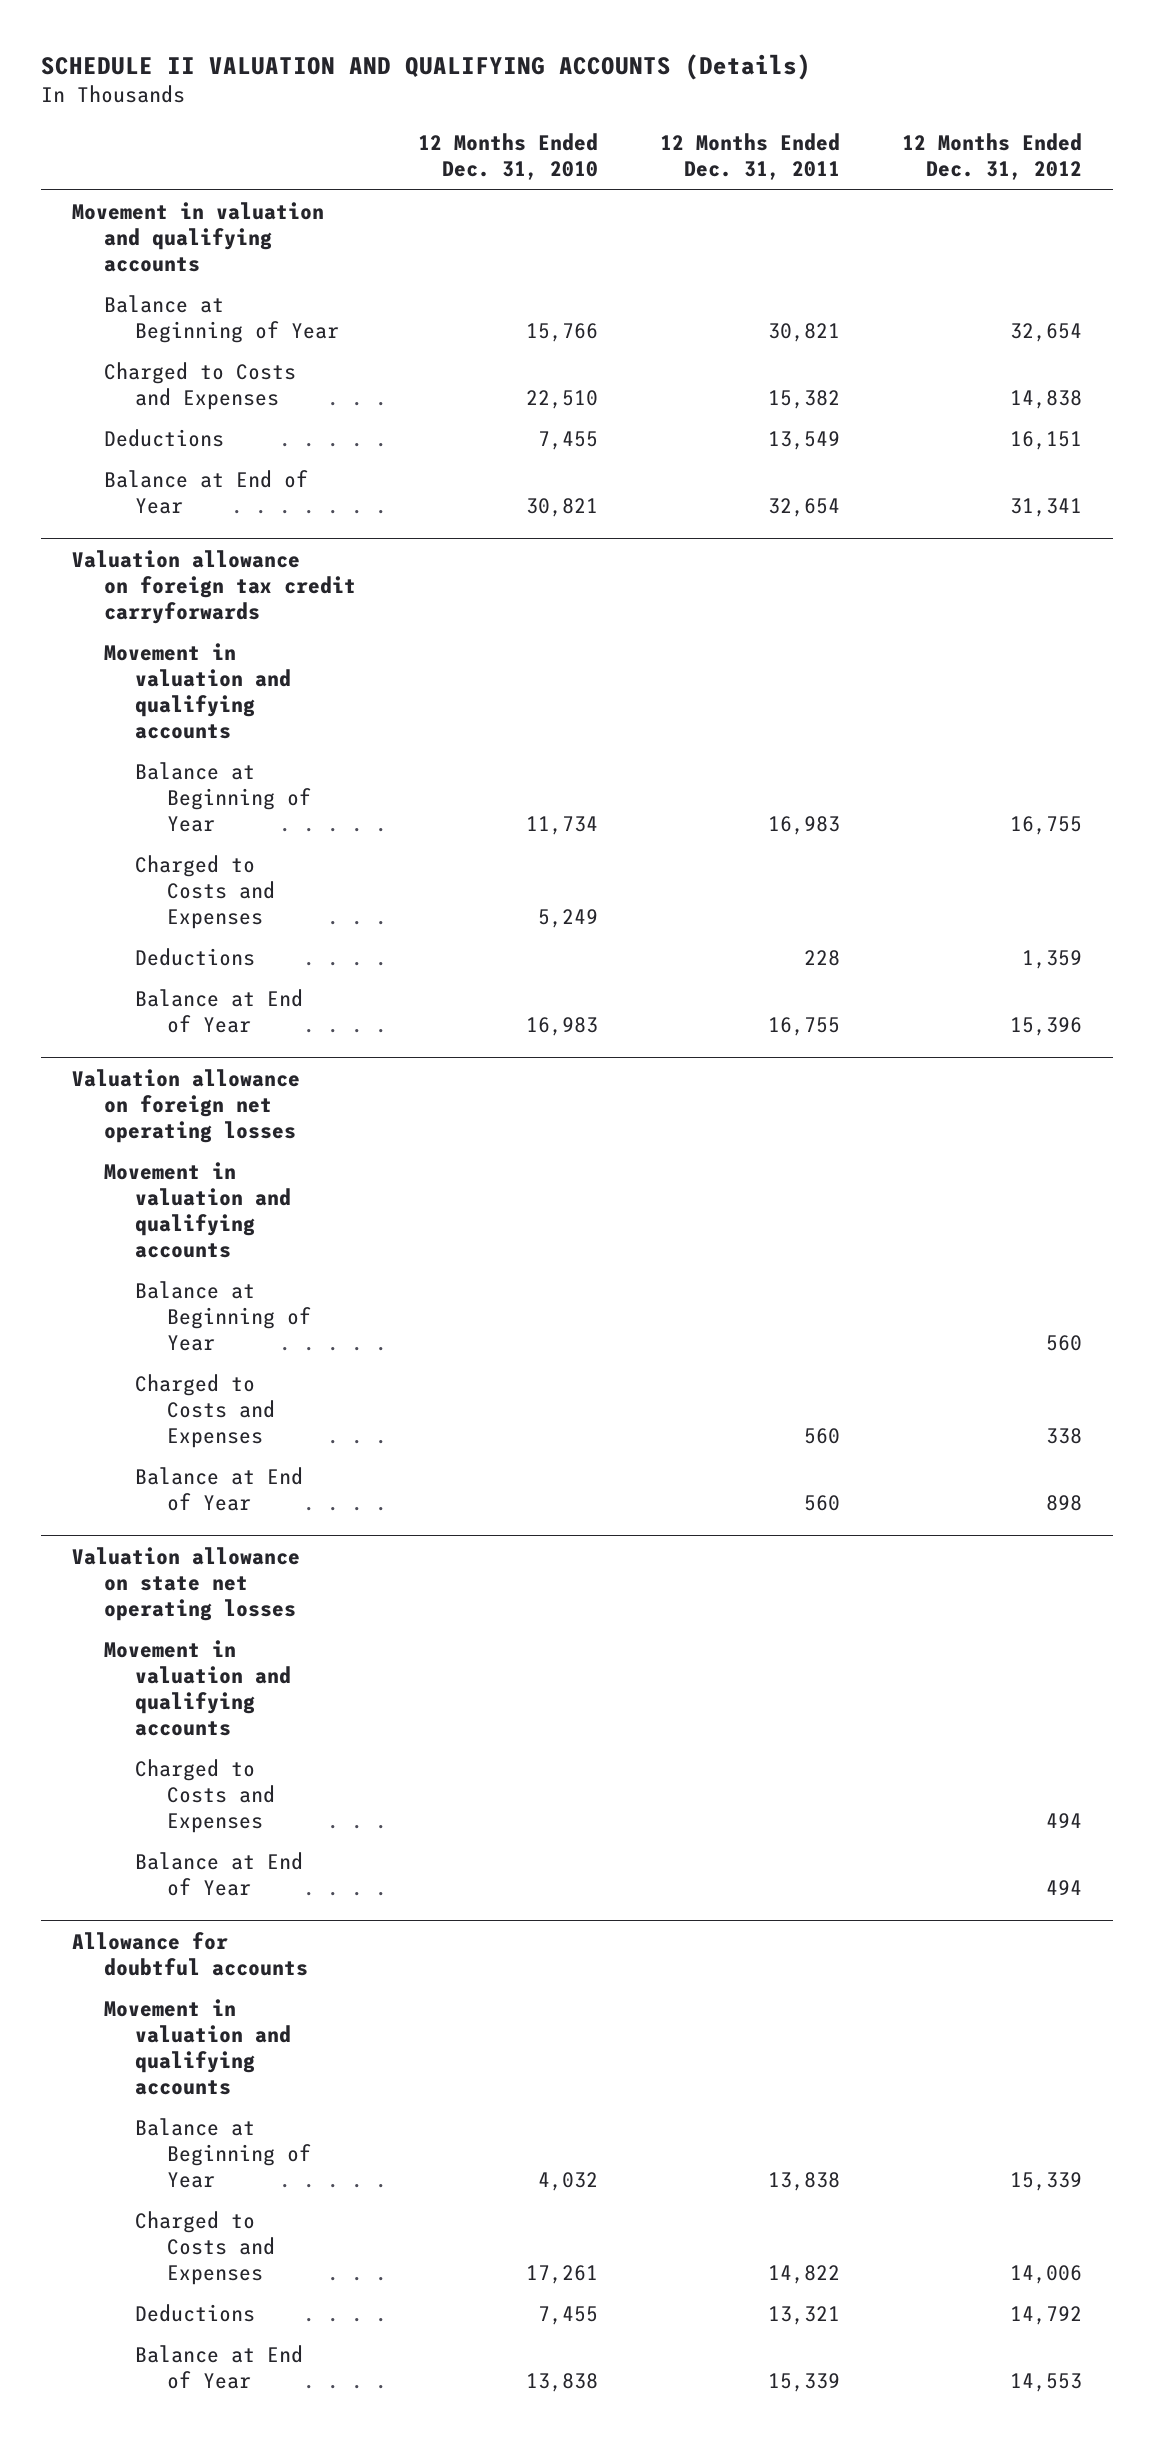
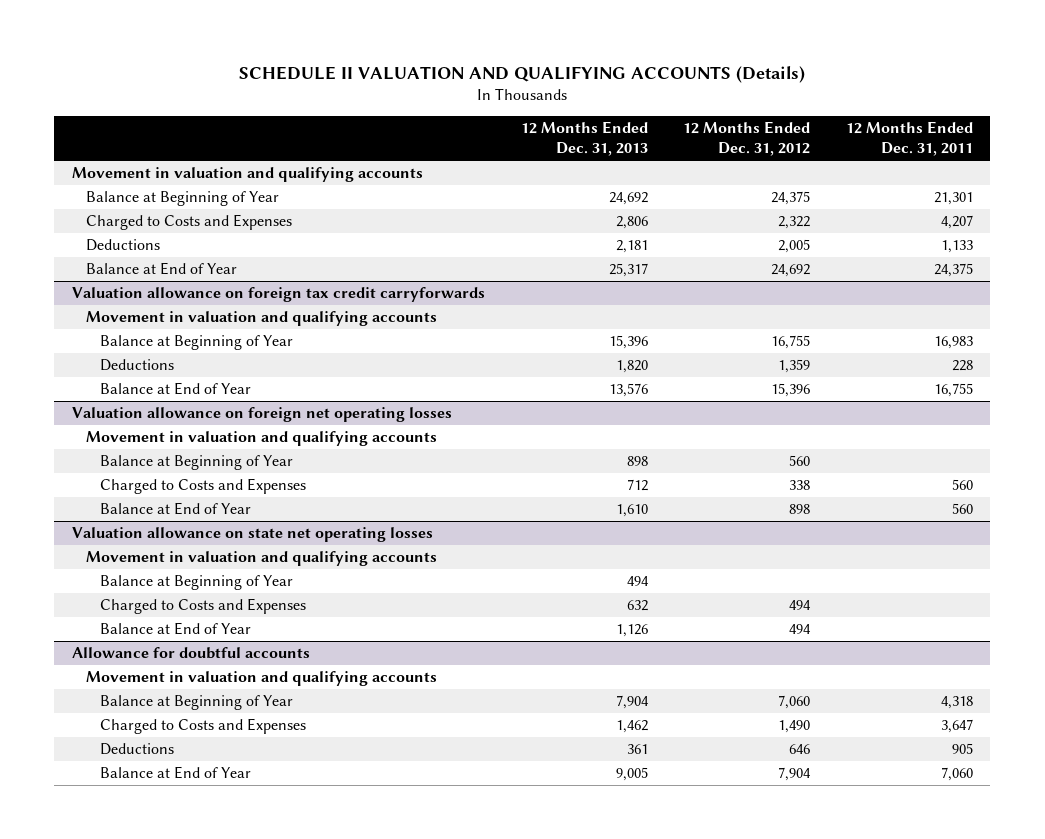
[417,133,598,181] 12 Months Ended Dec. 31, 2010 -> none
none -> [520,121,648,157] 12 Months Ended Dec. 31, 2013
[768,322,841,342] 30,821 -> [933,192,973,206] 21,301
[1010,322,1083,342] 32,654 -> [771,191,811,206] 24,375
[768,389,841,409] 15,382 -> [940,215,973,230] 4,207
[1010,389,1083,409] 14,838 -> [778,216,811,230] 2,322
[768,430,841,450] 13,549 -> [940,240,973,254] 1,133
[1010,430,1083,450] 16,151 -> [778,239,811,254] 2,005
[768,497,841,517] 32,654 -> [933,263,973,278] 24,375
[1010,497,1083,517] 31,341 -> [771,264,811,278] 24,692
[135,854,275,929] Charged to Costs and Expenses -> none
none -> [99,575,293,591] Balance at Beginning of Year
[768,2171,841,2191] 13,838 -> [940,696,973,710] 4,318
[1010,2171,1083,2191] 15,339 -> [778,695,811,710] 7,060
[768,2264,841,2284] 14,822 -> [940,719,973,734] 3,647
[1010,2264,1083,2284] 14,006 -> [778,720,811,734] 1,490
[768,2305,841,2325] 13,321 -> [951,743,973,755] 905
[1010,2305,1083,2325] 14,792 -> [789,744,811,755] 646
[768,2372,841,2392] 15,339 -> [940,767,973,782] 7,060
[1010,2372,1083,2392] 14,553 -> [778,767,812,782] 7,904

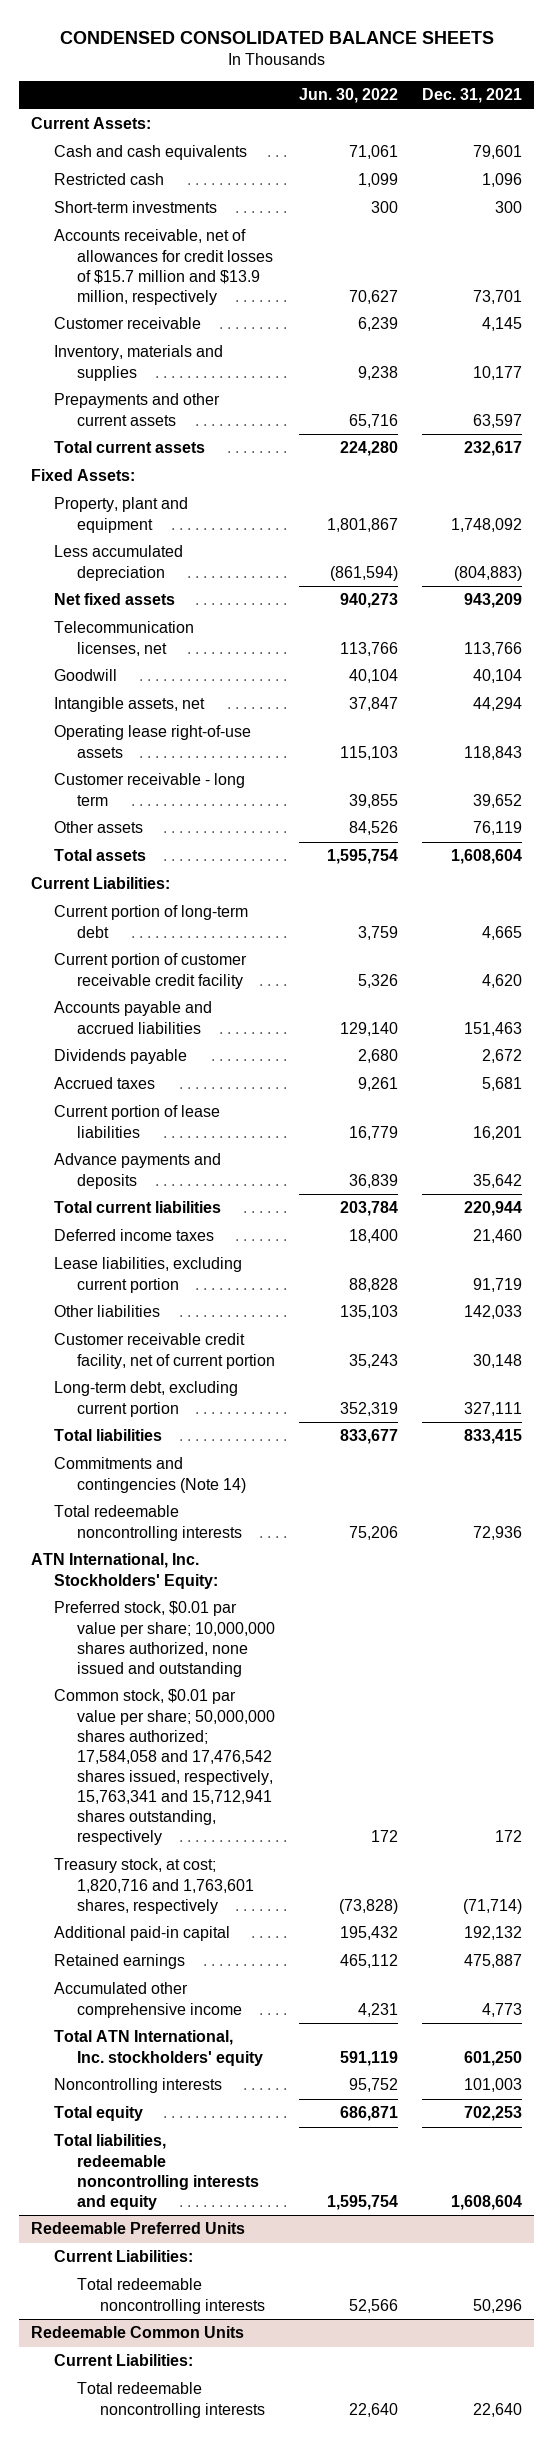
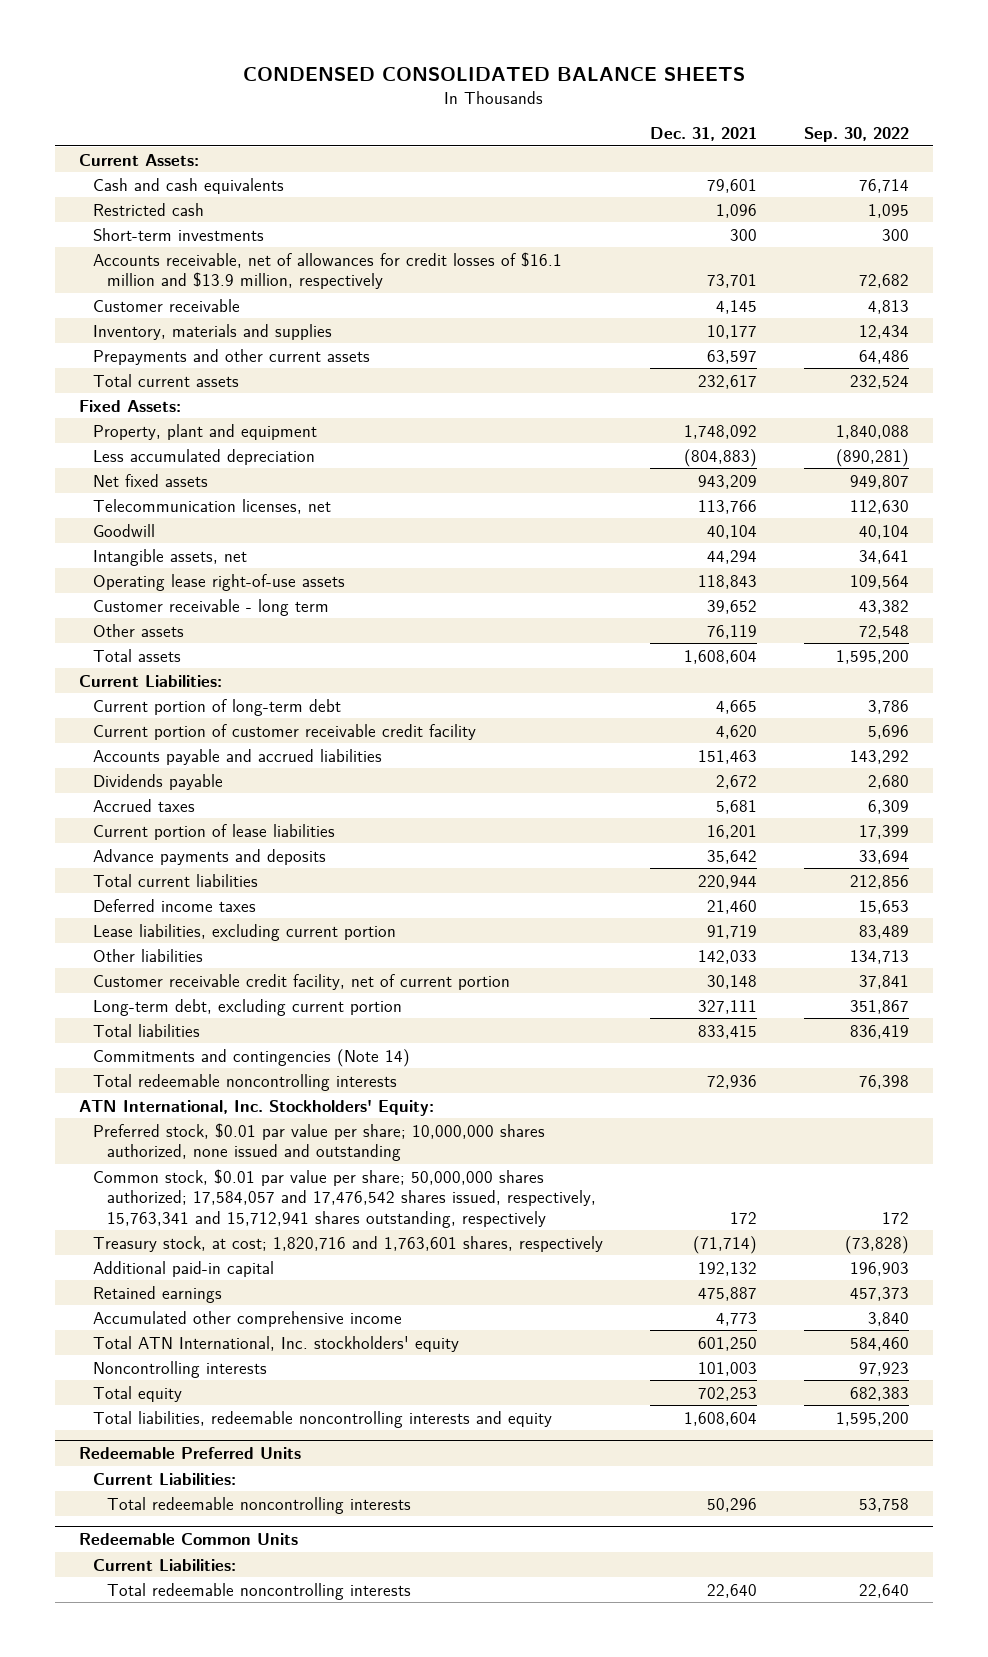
[298,88,398,104] Jun. 30, 2022 -> none
none -> [803,127,909,143] Sep. 30, 2022
[53,229,273,305] Accounts receivable, net of allowances for credit losses of $15.7 million and $13.9 million, respectively -> [92,251,562,290] Accounts receivable, net of allowances for credit losses of $16.1 million and $13.9 million, respectively
[53,1689,275,1846] Common stock, $0.01 par value per share; 50,000,000 shares authorized; 17,584,058 and 17,476,542 shares issued, respectively, 15,763,341 and 15,712,941 shares outstanding, respectively -> [92,1168,596,1228] Common stock, $0.01 par value per share; 50,000,000 shares authorized; 17,584,057 and 17,476,542 shares issued, respectively, 15,763,341 and 15,712,941 shares outstanding, respectively

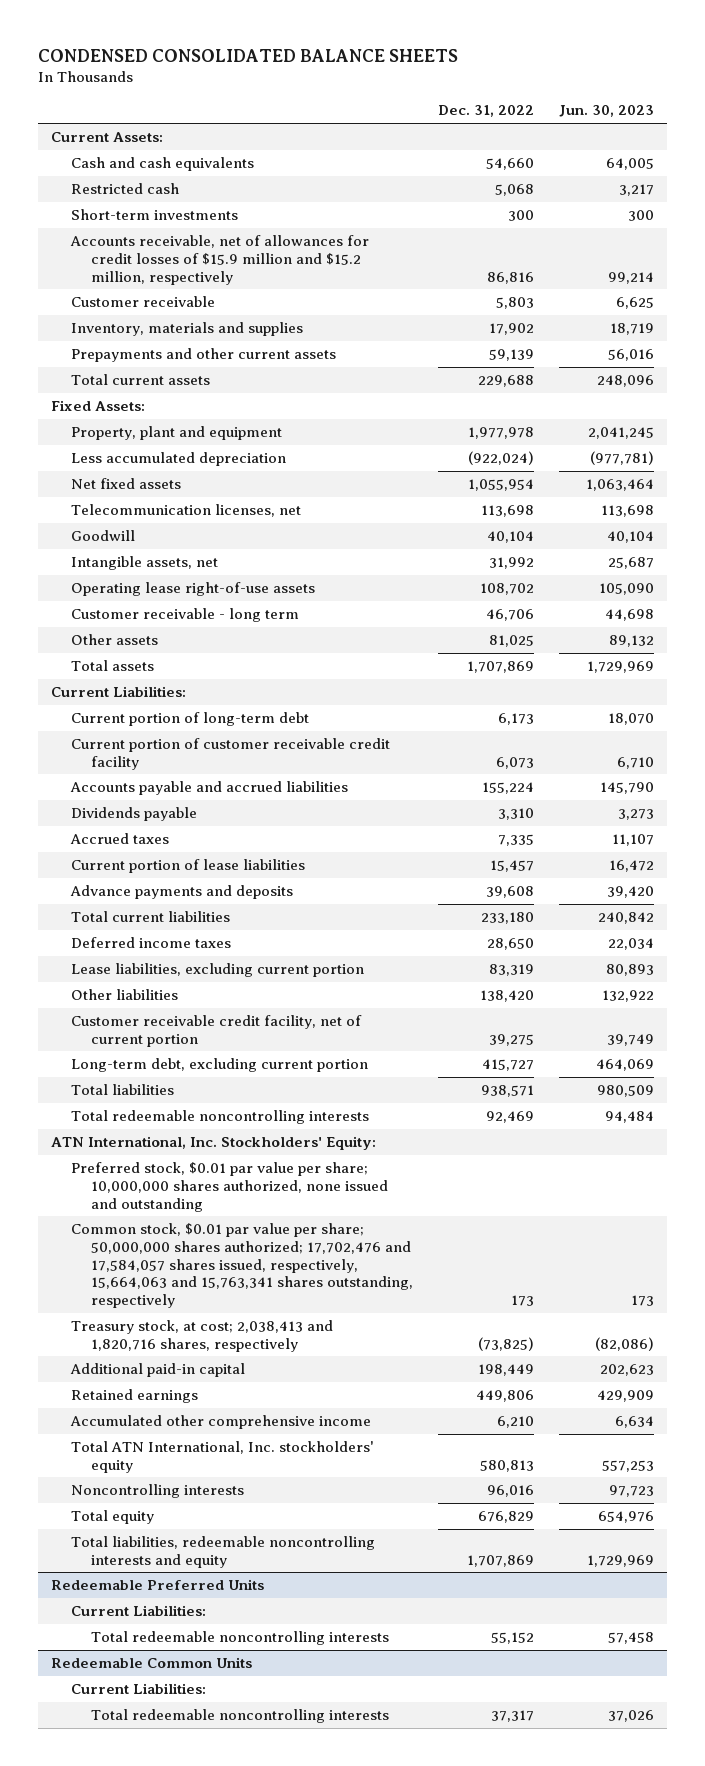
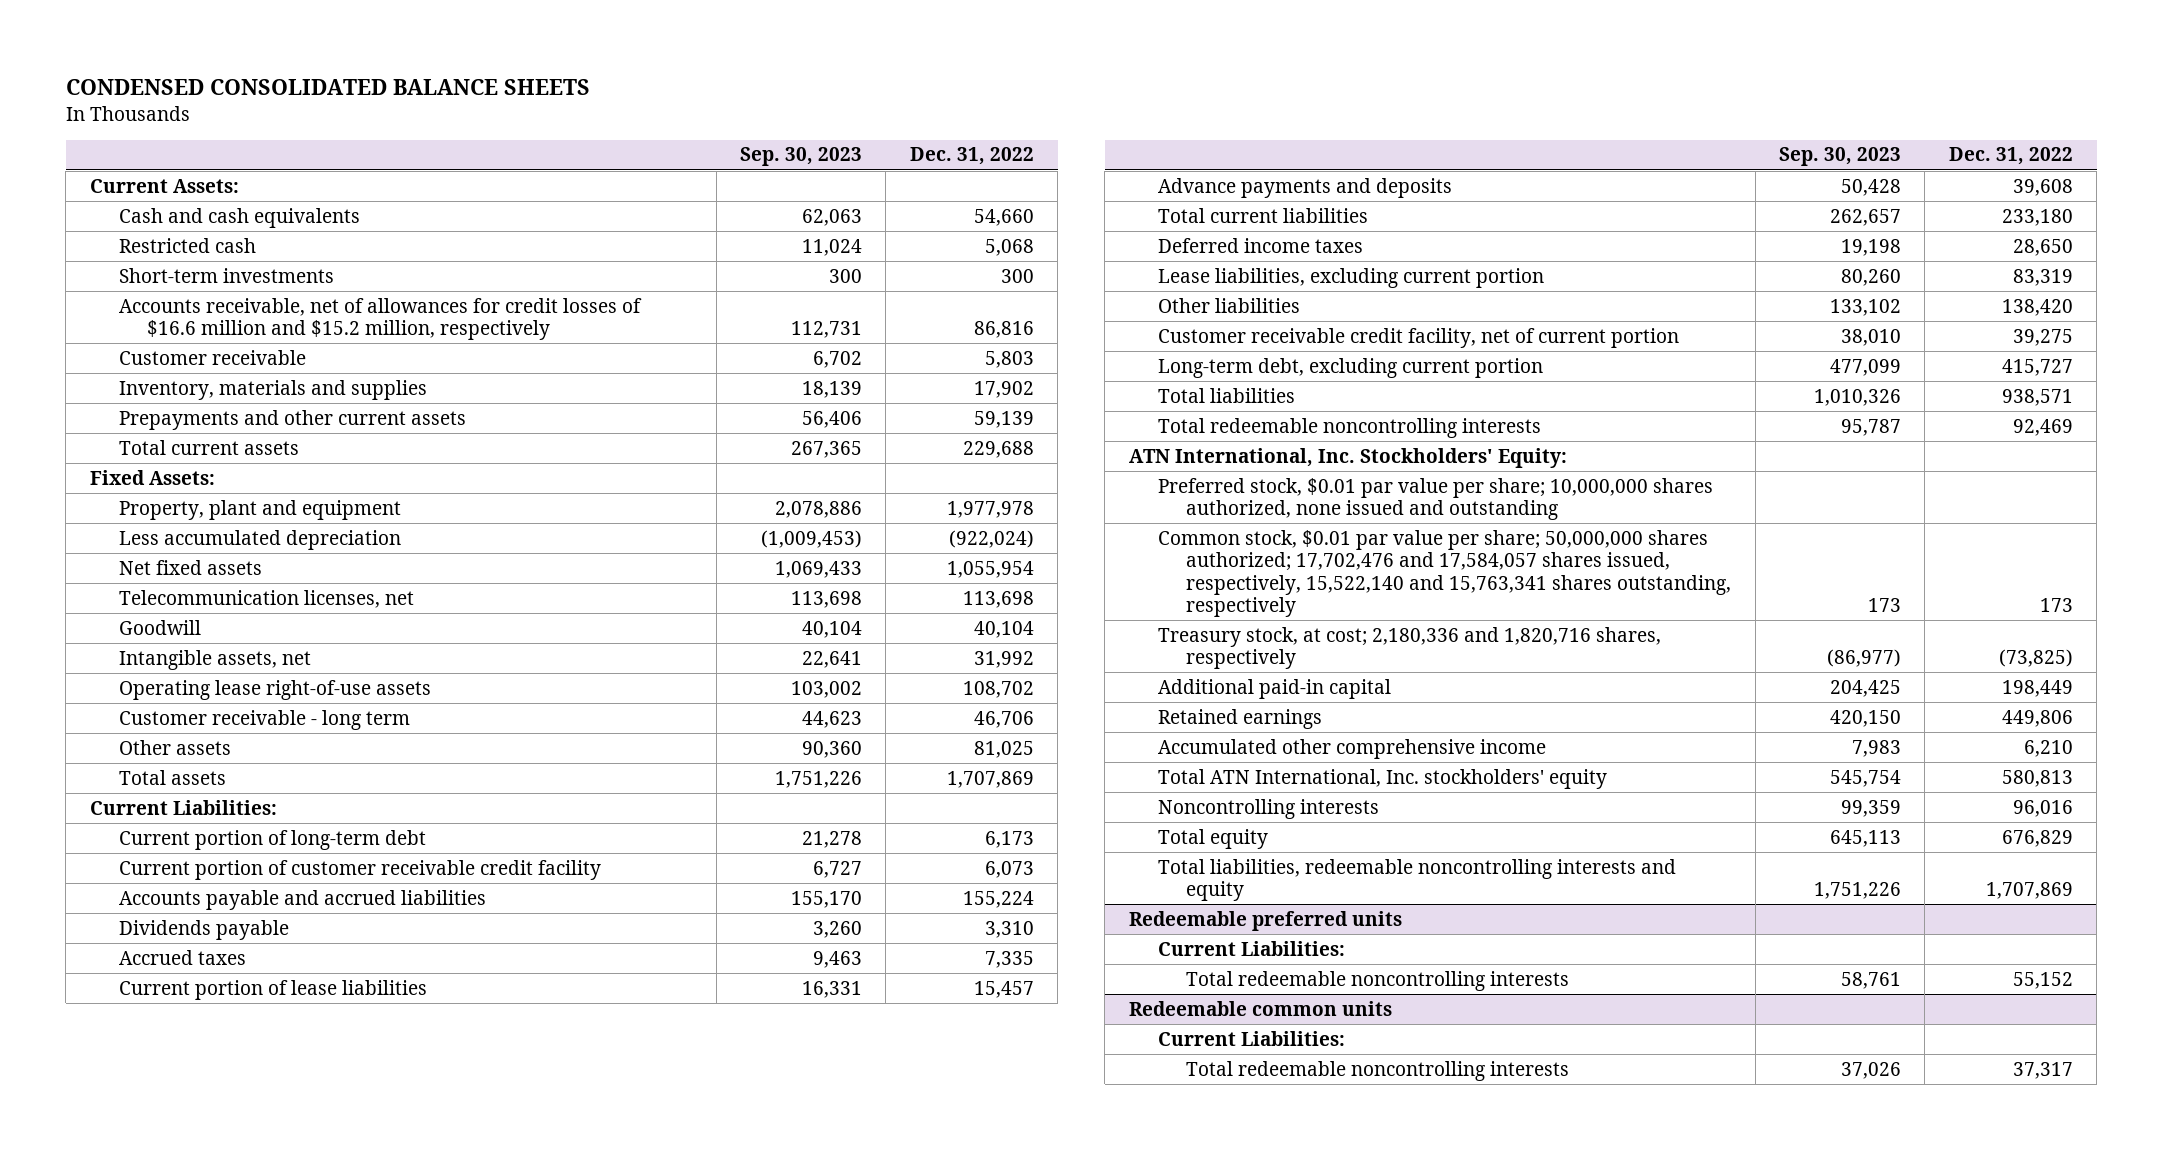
[559,105,655,118] Jun. 30, 2023 -> none
none -> [740,147,863,167] Sep. 30, 2023
[69,235,369,285] Accounts receivable, net of allowances for credit losses of $15.9 million and $15.2 million, respectively -> [118,297,642,341] Accounts receivable, net of allowances for credit losses of $16.6 million and $15.2 million, respectively
[70,1223,413,1309] Common stock, $0.01 par value per share; 50,000,000 shares authorized; 17,702,476 and 17,584,057 shares issued, respectively, 15,664,063 and 15,763,341 shares outstanding, respectively -> [1157,529,1732,618] Common stock, $0.01 par value per share; 50,000,000 shares authorized; 17,702,476 and 17,584,057 shares issued, respectively, 15,522,140 and 15,763,341 shares outstanding, respectively
[70,1320,333,1352] Treasury stock, at cost; 2,038,413 and 1,820,716 shares, respectively -> [1157,626,1661,670] Treasury stock, at cost; 2,180,336 and 1,820,716 shares, respectively
[50,1579,264,1591] Redeemable Preferred Units -> [1128,910,1402,931] Redeemable preferred units
[50,1657,252,1669] Redeemable Common Units -> [1128,1000,1392,1016] Redeemable common units

